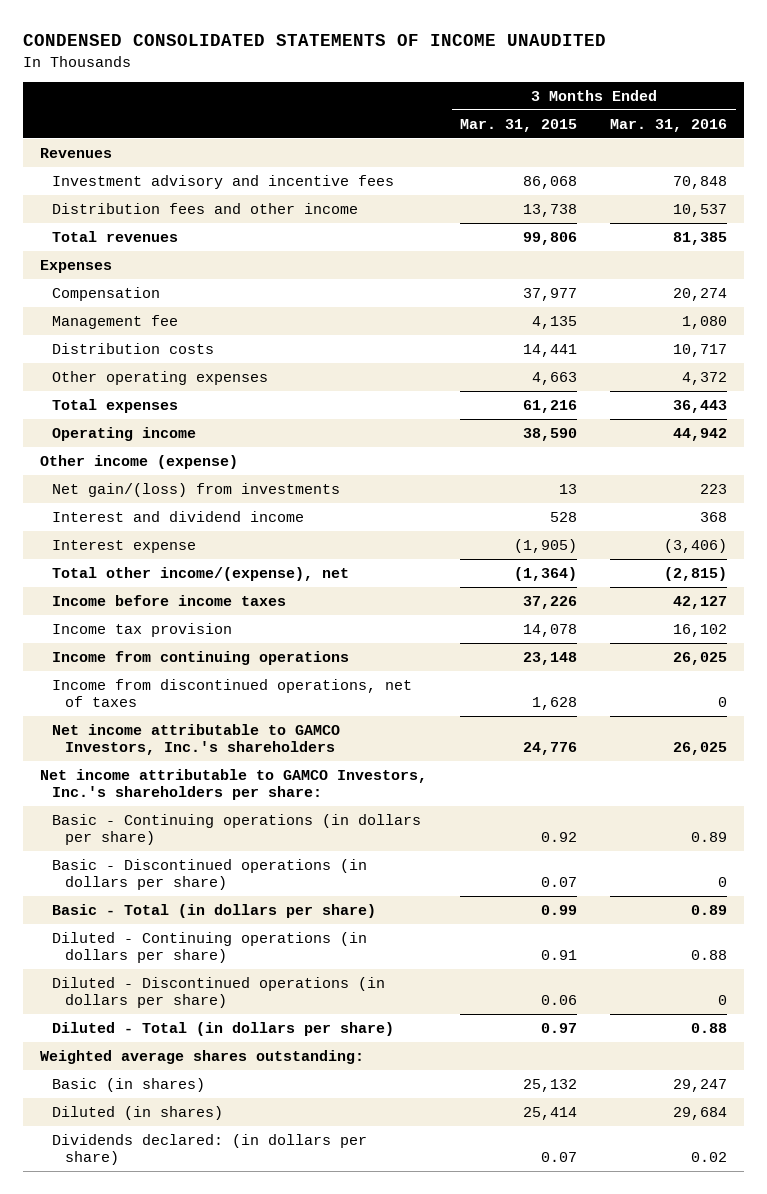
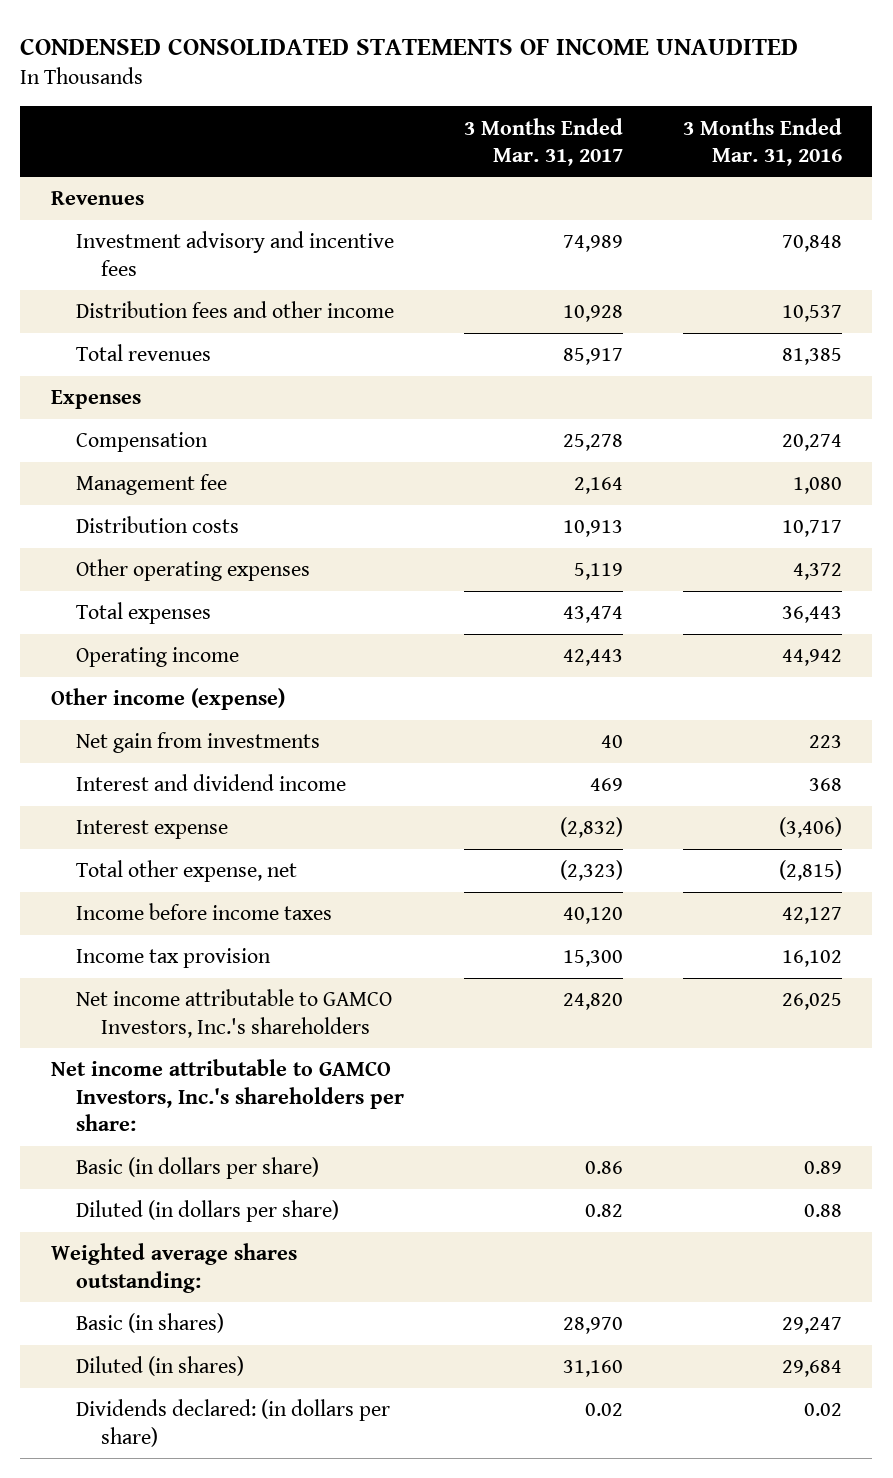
[459,118,577,132] Mar. 31, 2015 -> none
none -> [464,117,624,166] 3 Months Ended Mar. 31, 2017
[52,482,341,497] Net gain/(loss) from investments -> [75,732,320,754] Net gain from investments
[52,566,350,581] Total other income/(expense), net -> [75,860,297,883] Total other expense, net
[52,650,350,665] Income from continuing operations -> none
[52,678,413,708] Income from discontinued operations, net of taxes -> none
[52,813,422,846] Basic - Continuing operations (in dollars per share) -> none
[52,858,368,891] Basic - Discontinued operations (in dollars per share) -> none
[52,931,368,964] Diluted - Continuing operations (in dollars per share) -> none
[52,976,386,1009] Diluted - Discontinued operations (in dollars per share) -> none
[52,903,377,918] Basic - Total (in dollars per share) -> [75,1157,319,1180] Basic (in dollars per share)
[52,1021,395,1036] Diluted - Total (in dollars per share) -> [75,1200,339,1223] Diluted (in dollars per share)

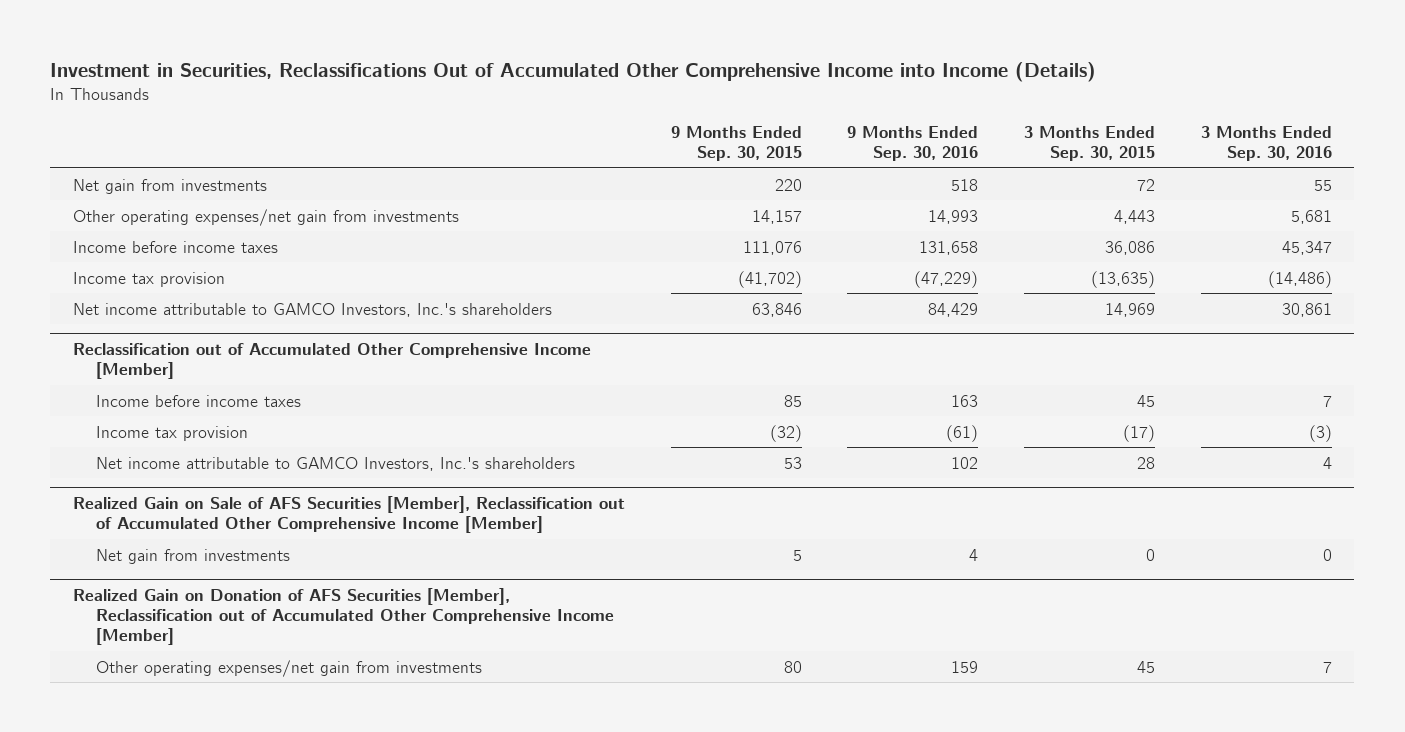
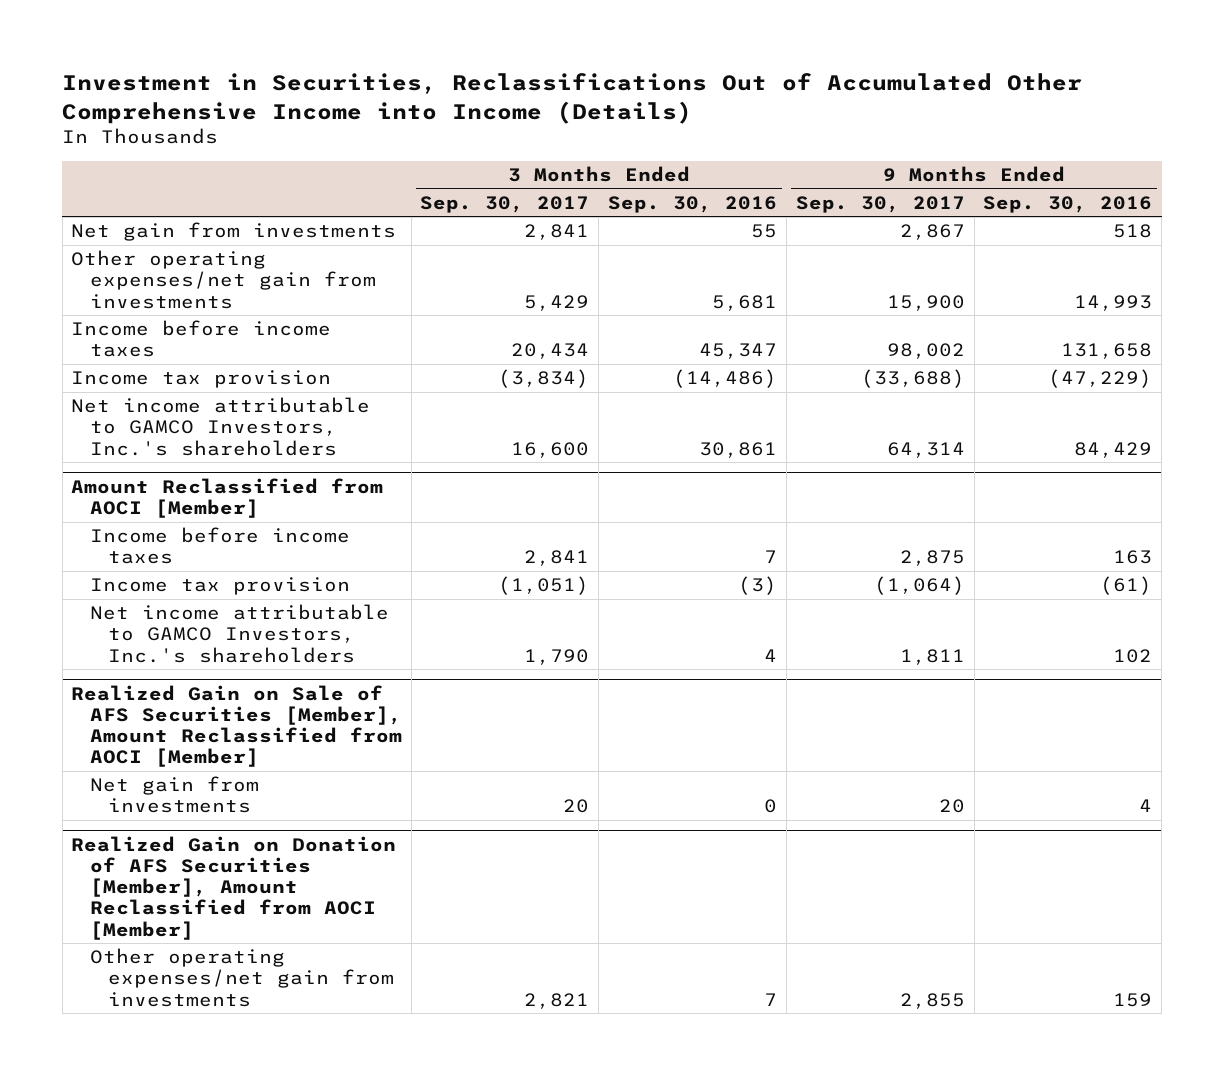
[670,126,802,162] 9 Months Ended Sep. 30, 2015 -> none
[1023,126,1155,162] 3 Months Ended Sep. 30, 2015 -> none
none -> [420,196,590,214] Sep. 30, 2017
none -> [795,196,965,214] Sep. 30, 2017
[73,343,592,380] Reclassification out of Accumulated Other Comprehensive Income [Member] -> [71,477,384,519] Amount Reclassified from AOCI [Member]
[73,496,626,534] Realized Gain on Sale of AFS Securities [Member], Reclassification out of Accumulated Other Comprehensive Income [Member] -> none
none -> [71,684,402,768] Realized Gain on Sale of AFS Securities [Member], Amount Reclassified from AOCI [Member]
[73,588,614,646] Realized Gain on Donation of AFS Securities [Member], Reclassification out of Accumulated Other Comprehensive Income [Member] -> none
none -> [71,835,397,940] Realized Gain on Donation of AFS Securities [Member], Amount Reclassified from AOCI [Member]

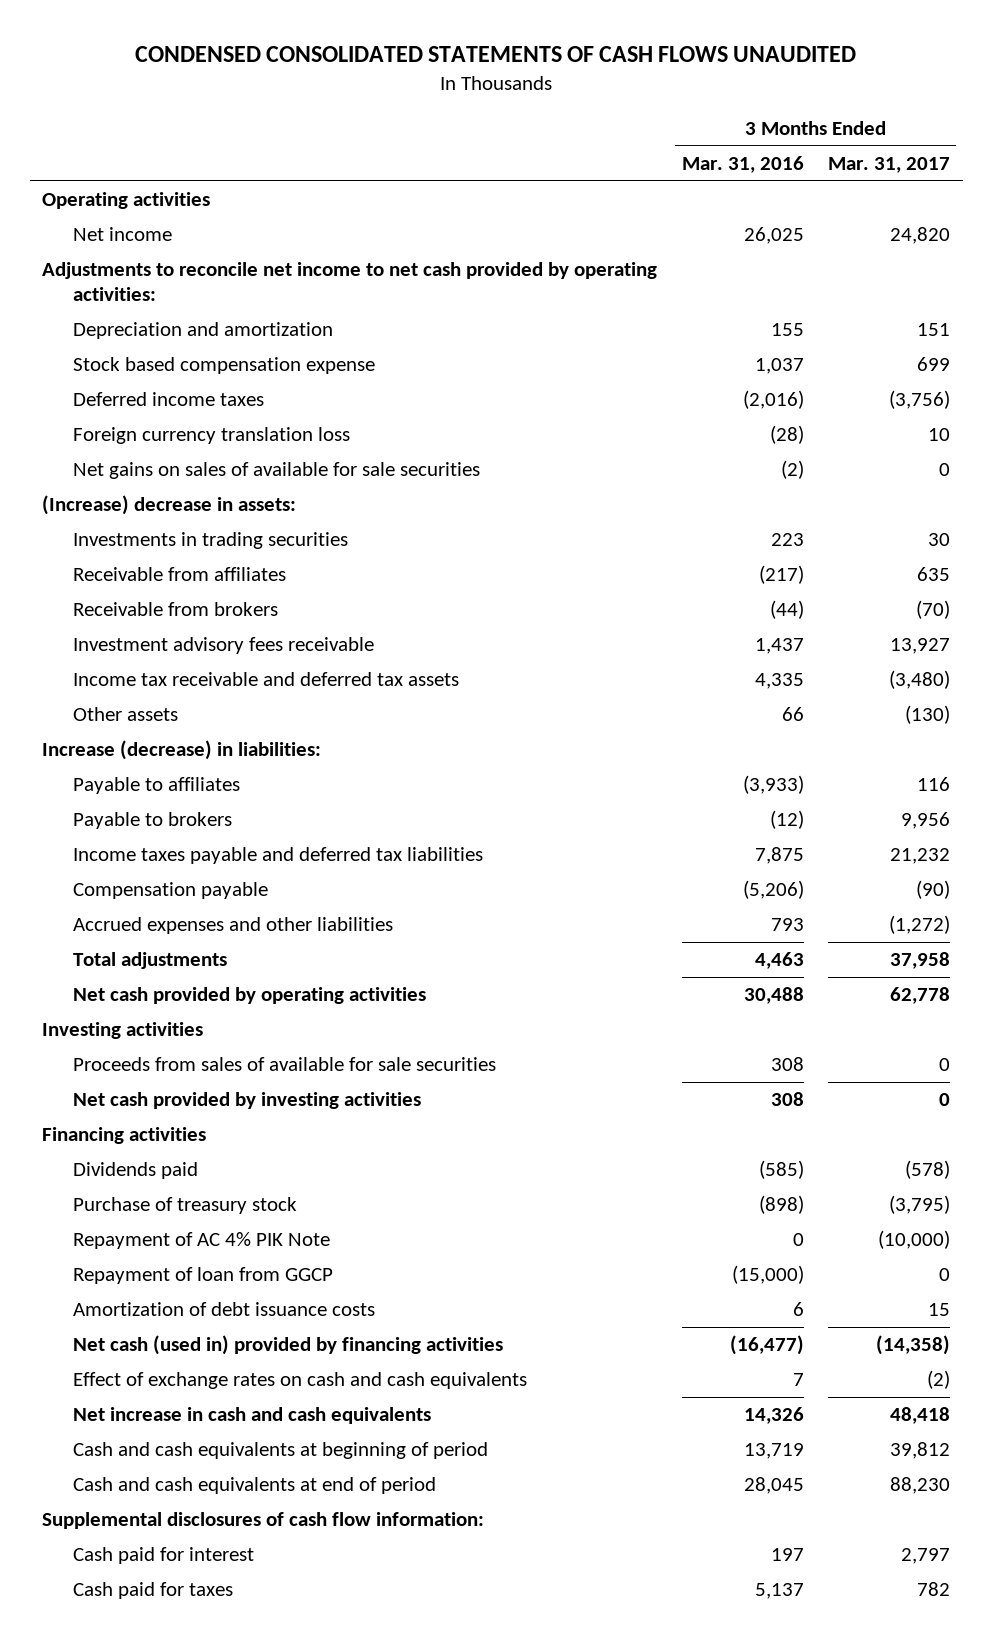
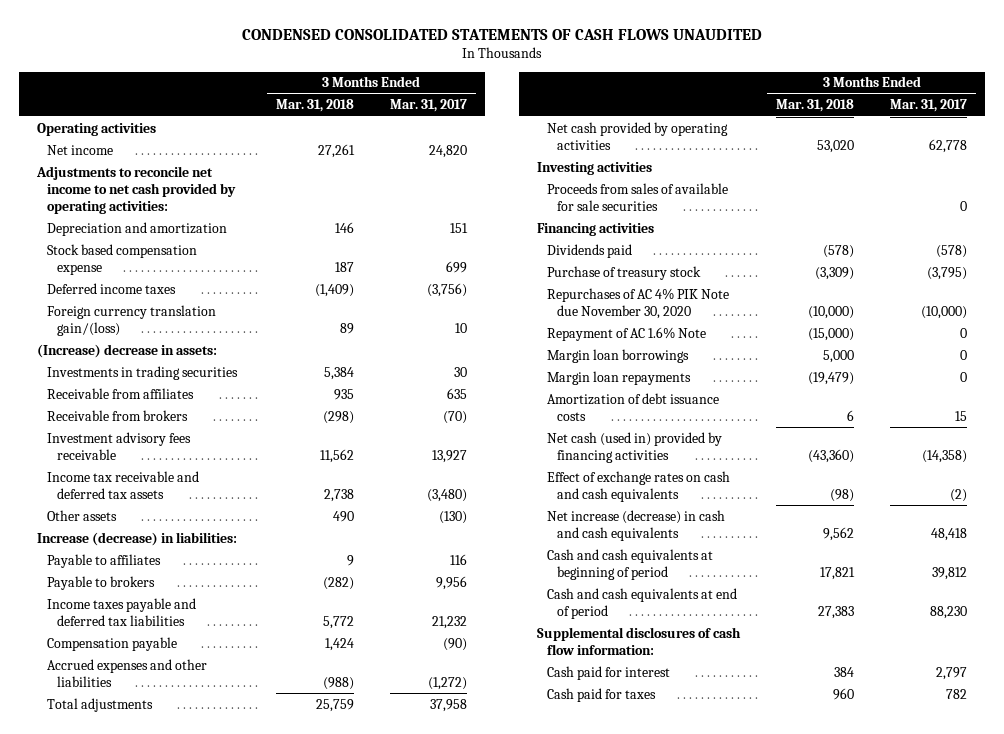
[681,155,804,173] Mar. 31, 2016 -> none
none -> [275,99,354,113] Mar. 31, 2018
[72,462,480,480] Net gains on sales of available for sale securities -> none
[72,427,350,445] Foreign currency translation loss -> [46,304,216,336] Foreign currency translation gain/(loss)
[72,1092,421,1110] Net cash provided by investing activities -> none
[72,1267,333,1285] Repayment of loan from GGCP -> none
[72,1232,330,1250] Repayment of AC 4% PIK Note -> [546,287,729,319] Repurchases of AC 4% PIK Note due November 30, 2020
none -> [546,326,706,341] Repayment of AC 1.6% Note
none -> [546,348,689,363] Margin loan borrowings
none -> [546,370,691,385] Margin loan repayments
[72,1407,431,1425] Net increase in cash and cash equivalents -> [546,509,725,541] Net increase (decrease) in cash and cash equivalents

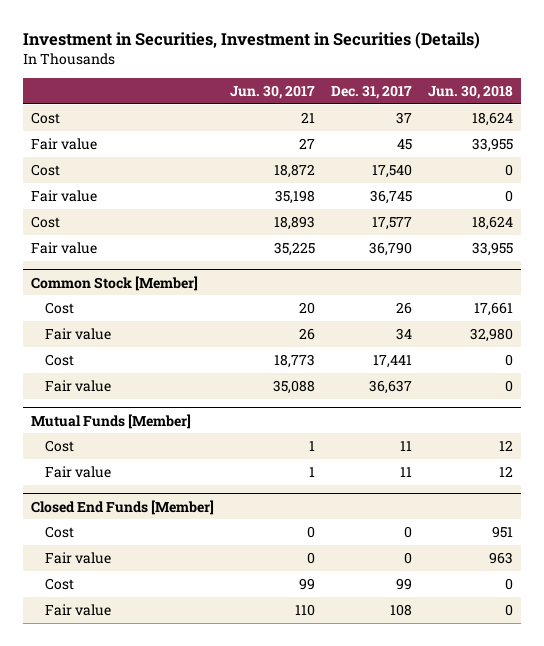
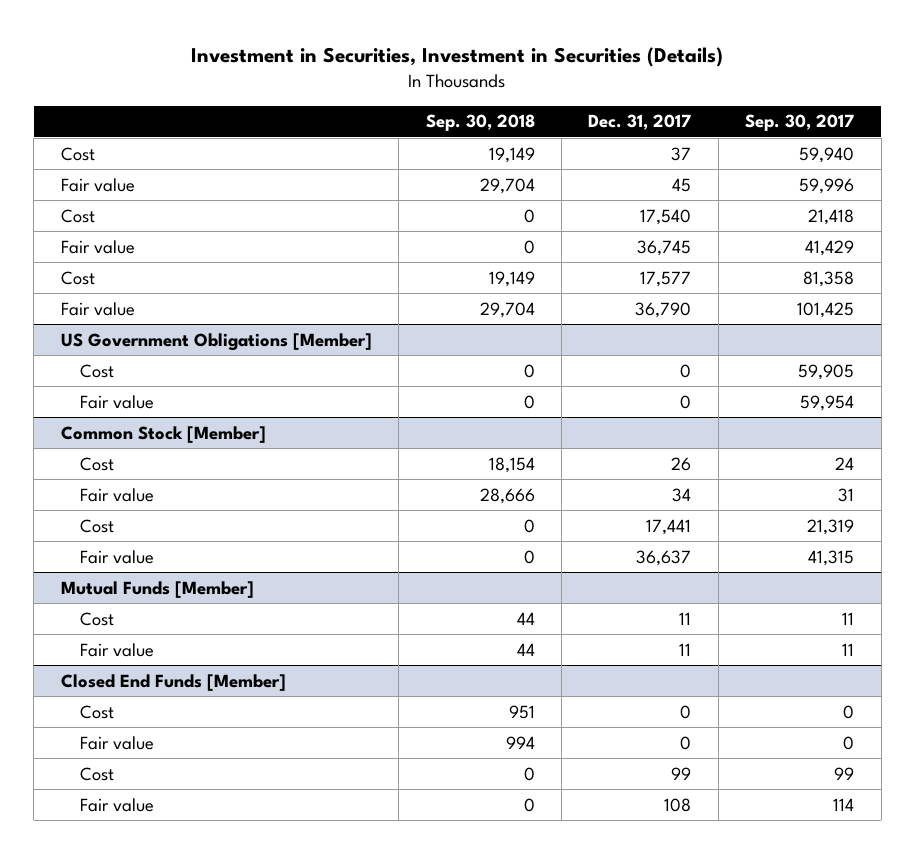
[229,85,315,100] Jun. 30, 2017 -> none
[427,85,513,100] Jun. 30, 2018 -> none
none -> [425,114,535,132] Sep. 30, 2018
none -> [745,114,855,132] Sep. 30, 2017
none -> [60,332,372,351] US Government Obligations [Member]
none -> [80,363,115,378] Cost
none -> [80,394,155,409] Fair value

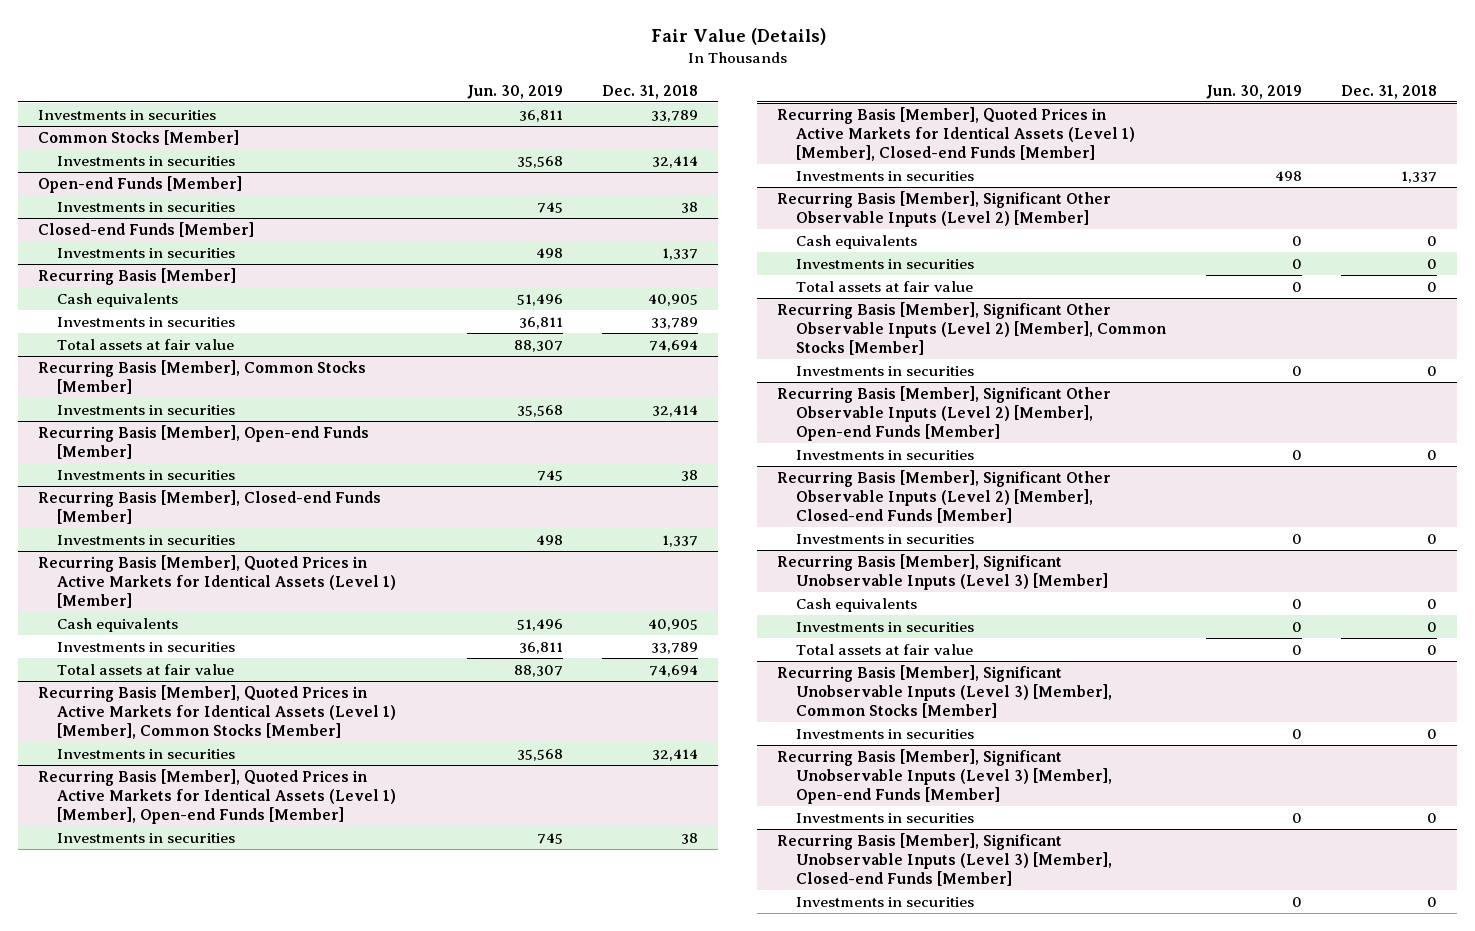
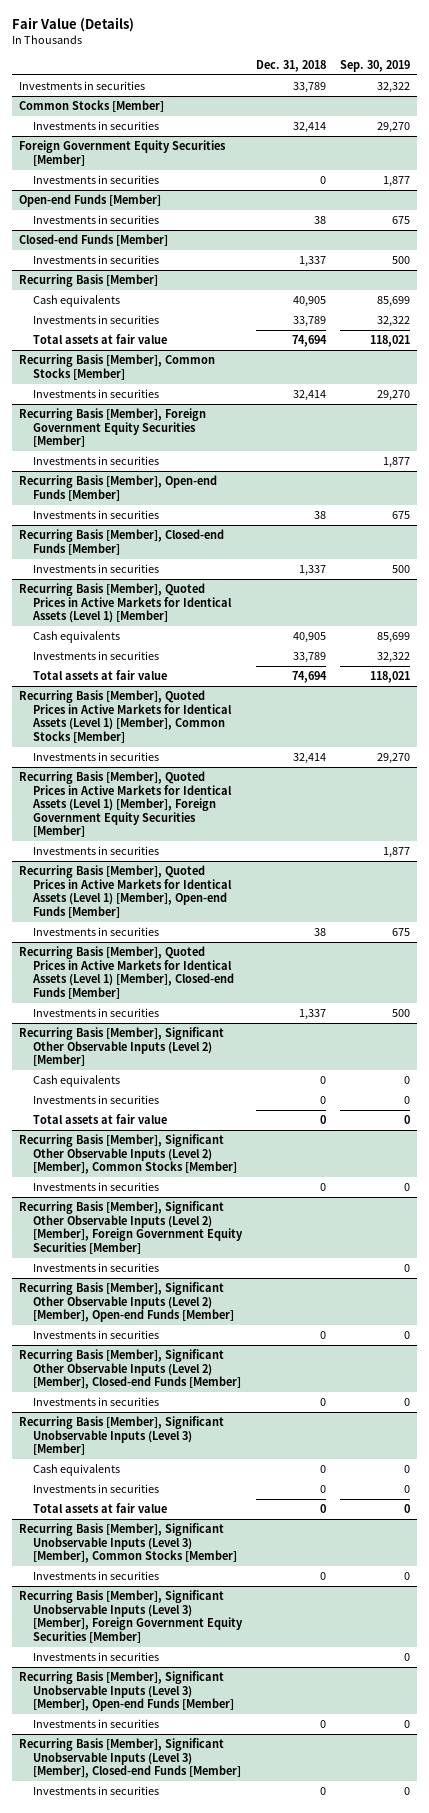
[466,84,563,99] Jun. 30, 2019 -> none
none -> [340,60,411,73] Sep. 30, 2019
none -> [18,140,226,166] Foreign Government Equity Securities [Member]
none -> [32,175,159,185] Investments in securities
none -> [18,408,206,448] Recurring Basis [Member], Foreign Government Equity Securities [Member]
none -> [32,456,159,466] Investments in securities
none -> [18,771,232,838] Recurring Basis [Member], Quoted Prices in Active Markets for Identical Assets (Level 1) [Member], Foreign Government Equity Securities [Member]
none -> [32,846,159,856] Investments in securities
none -> [18,1201,243,1254] Recurring Basis [Member], Significant Other Observable Inputs (Level 2) [Member], Foreign Government Equity Securities [Member]
none -> [32,1263,159,1273] Investments in securities
none -> [18,1590,243,1643] Recurring Basis [Member], Significant Unobservable Inputs (Level 3) [Member], Foreign Government Equity Securities [Member]
none -> [32,1652,159,1662] Investments in securities

